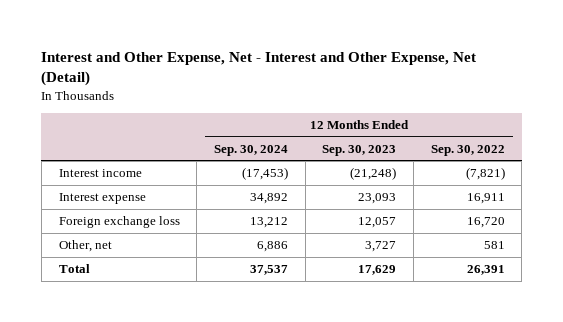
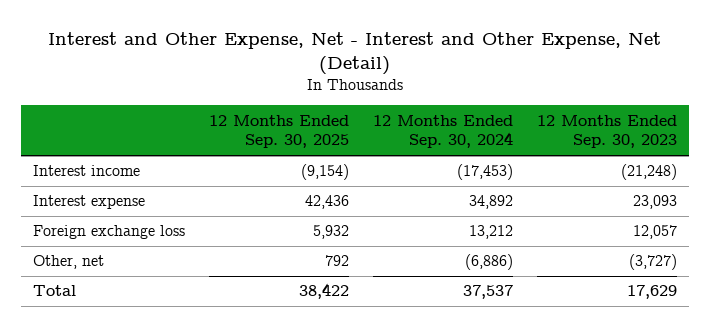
[430,144,505,156] Sep. 30, 2022 -> none
none -> [208,114,349,149] 12 Months Ended Sep. 30, 2025
[257,241,289,253] 6,886 -> [465,254,514,271] (6,886)
[365,241,397,253] 3,727 -> [629,254,678,271] (3,727)

